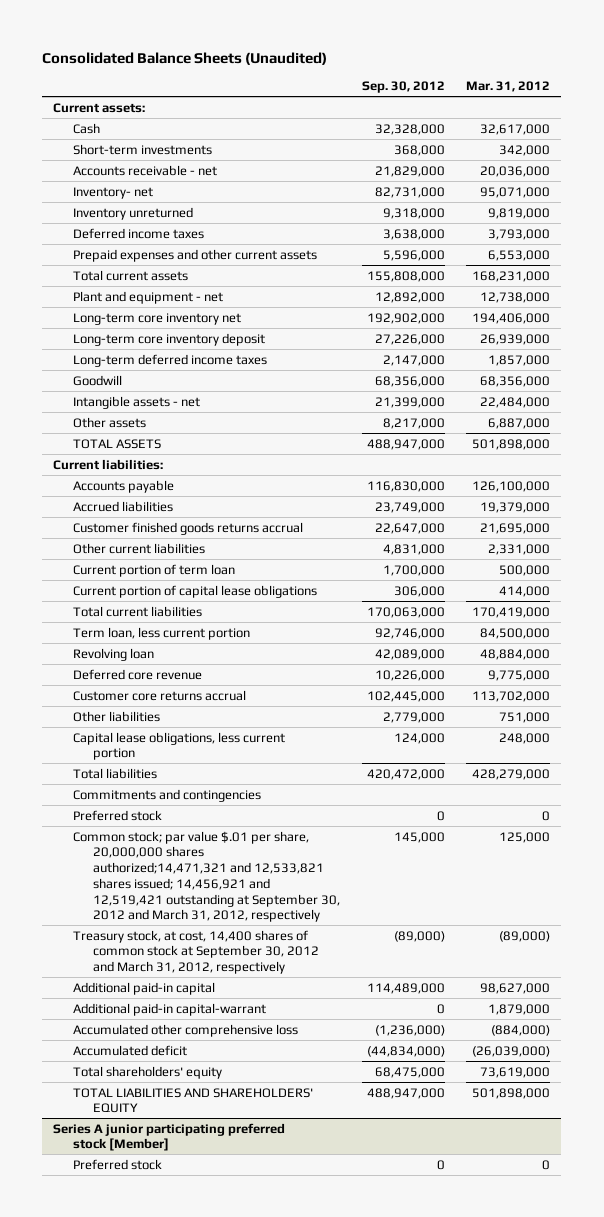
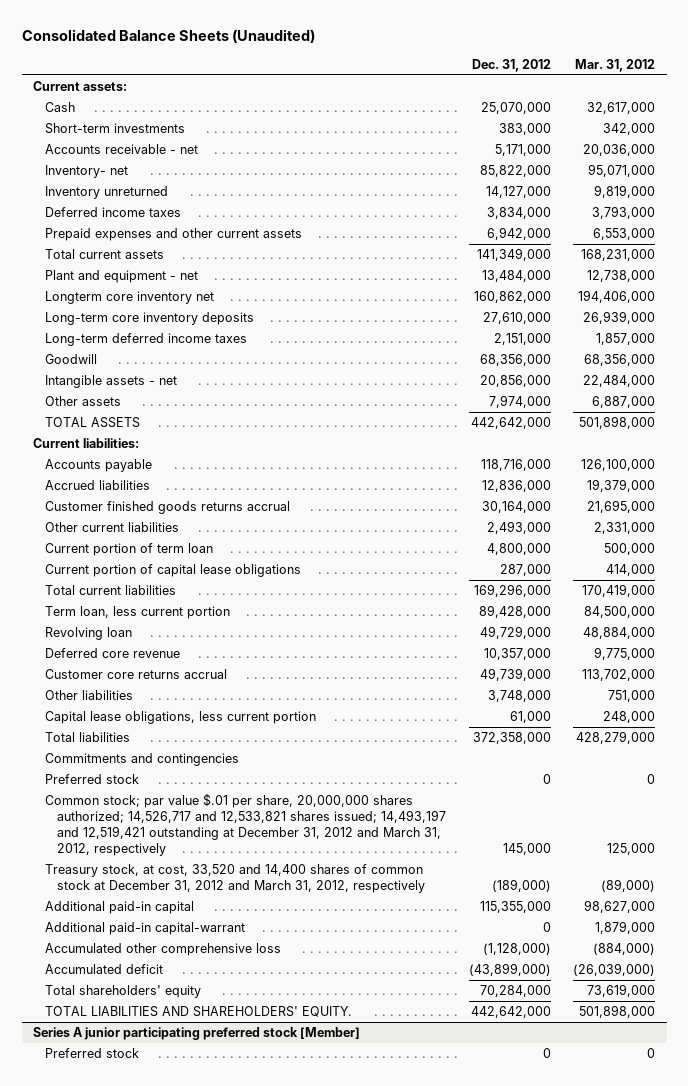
[361,81,445,94] Sep. 30, 2012 -> none
none -> [471,58,551,72] Dec. 31, 2012
[73,312,242,325] Long-term core inventory net -> [45,291,215,305] Longterm core inventory net
[73,332,266,346] Long-term core inventory deposit -> [45,312,255,326] Long-term core inventory deposits
[73,830,341,923] Common stock; par value $.01 per share, 20,000,000 shares authorized;14,471,321 and 12,533,821 shares issued; 14,456,921 and 12,519,421 outstanding at September 30, 2012 and March 31, 2012, respectively -> [45,793,447,856] Common stock; par value $.01 per share, 20,000,000 shares authorized; 14,526,717 and 12,533,821 shares issued; 14,493,197 and 12,519,421 outstanding at December 31, 2012 and March 31, 2012, respectively
[73,929,320,975] Treasury stock, at cost, 14,400 shares of common stock at September 30, 2012 and March 31, 2012, respectively -> [45,864,426,894] Treasury stock, at cost, 33,520 and 14,400 shares of common stock at December 31, 2012 and March 31, 2012, respectively
[73,1087,314,1114] TOTAL LIABILITIES AND SHAREHOLDERS' EQUITY -> [45,1006,353,1018] TOTAL LIABILITIES AND SHAREHOLDERS' EQUITY.

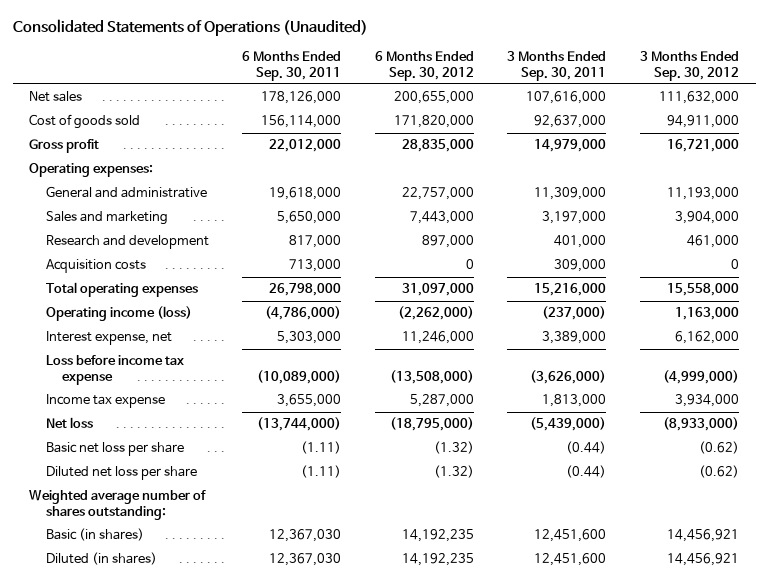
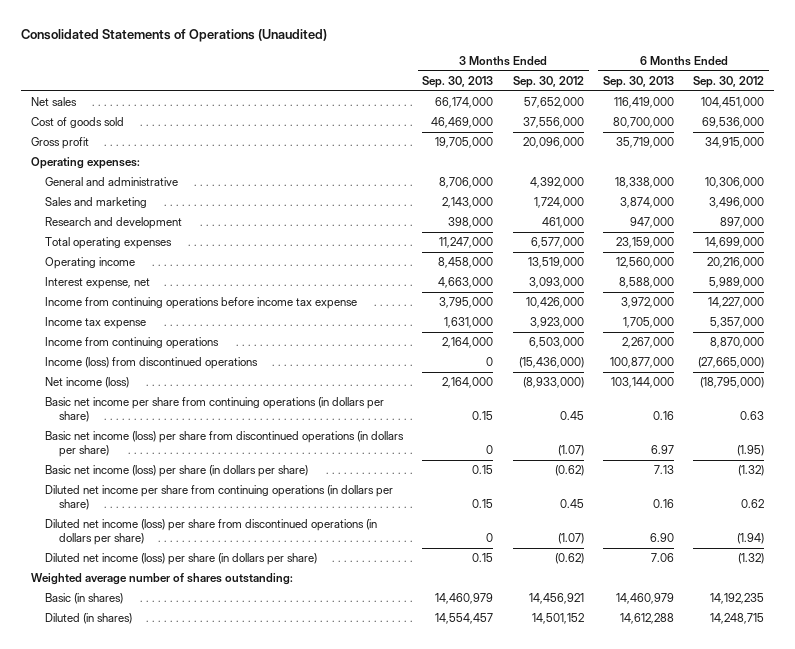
[242,50,342,81] 6 Months Ended Sep. 30, 2011 -> none
[507,50,607,81] 3 Months Ended Sep. 30, 2011 -> none
none -> [422,75,494,88] Sep. 30, 2013
none -> [602,75,674,88] Sep. 30, 2013
[393,91,474,105] 200,655,000 -> [701,97,765,109] 104,451,000
[658,91,739,105] 111,632,000 -> [523,97,584,109] 57,652,000
[393,115,474,129] 171,820,000 -> [702,117,765,129] 69,536,000
[666,115,739,129] 94,911,000 -> [522,117,584,129] 37,556,000
[401,139,474,153] 28,835,000 -> [705,137,765,149] 34,915,000
[666,139,739,153] 16,721,000 -> [522,137,584,149] 20,096,000
[401,187,474,201] 22,757,000 -> [705,177,765,189] 10,306,000
[666,187,739,201] 11,193,000 -> [529,177,584,189] 4,392,000
[409,211,474,225] 7,443,000 -> [709,197,765,209] 3,496,000
[674,211,739,225] 3,904,000 -> [533,197,584,209] 1,724,000
[45,259,146,274] Acquisition costs -> none
[401,283,474,297] 31,097,000 -> [705,237,765,249] 14,699,000
[666,283,739,297] 15,558,000 -> [530,237,584,249] 6,577,000
[45,306,192,322] Operating income (loss) -> [45,257,136,270] Operating income
[397,306,474,321] (2,262,000) -> [707,257,765,269] 20,216,000
[674,307,739,321] 1,163,000 -> [527,257,584,269] 13,519,000
[401,331,474,345] 11,246,000 -> [709,277,765,289] 5,989,000
[674,331,739,345] 6,162,000 -> [528,277,584,289] 3,093,000
[45,355,184,385] Loss before income tax expense -> [45,297,358,310] Income from continuing operations before income tax expense
[389,369,474,384] (13,508,000) -> [708,297,765,309] 14,227,000
[662,369,739,384] (4,999,000) -> [525,297,584,309] 10,426,000
[409,394,474,408] 5,287,000 -> [710,317,765,329] 5,357,000
[674,394,739,408] 3,934,000 -> [529,317,584,329] 3,923,000
none -> [45,337,220,350] Income from continuing operations
none -> [45,357,259,370] Income (loss) from discontinued operations
[45,417,93,429] Net loss -> [45,377,130,389] Net income (loss)
none -> [45,397,385,423] Basic net income per share from continuing operations (in dollars per share)
none -> [45,431,405,458] Basic net income (loss) per share from discontinued operations (in dollars per share)
[45,442,184,457] Basic net loss per share -> [45,465,309,478] Basic net income (loss) per share (in dollars per share)
none -> [45,485,394,511] Diluted net income per share from continuing operations (in dollars per share)
none -> [45,519,378,546] Diluted net income (loss) per share from discontinued operations (in dollars per share)
[45,466,197,481] Diluted net loss per share -> [45,553,318,566] Diluted net income (loss) per share (in dollars per share)
[401,553,474,567] 14,192,235 -> [710,613,765,625] 14,248,715
[666,553,739,567] 14,456,921 -> [531,613,584,625] 14,501,152

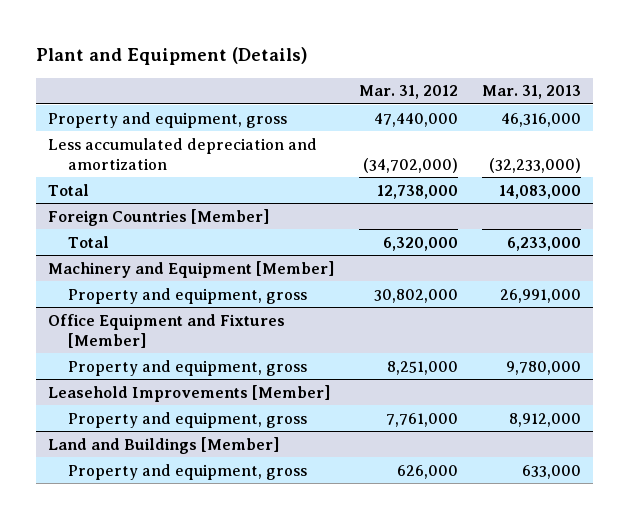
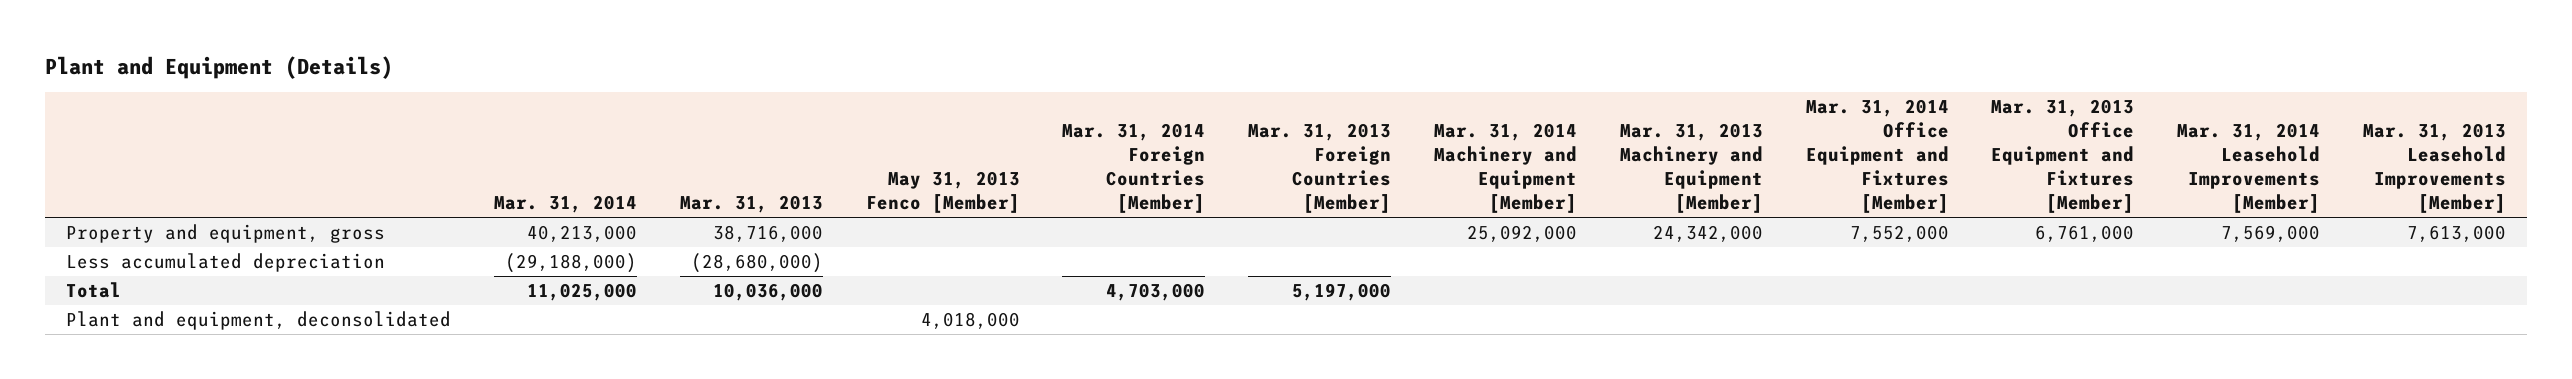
[358,85,458,100] Mar. 31, 2012 -> none
none -> [493,195,637,214] Mar. 31, 2014
none -> [865,171,1020,214] May 31, 2013 Fenco [Member]
none -> [1062,123,1206,214] Mar. 31, 2014 Foreign Countries [Member]
none -> [1248,123,1392,214] Mar. 31, 2013 Foreign Countries [Member]
none -> [1433,123,1577,214] Mar. 31, 2014 Machinery and Equipment [Member]
none -> [1619,123,1763,214] Mar. 31, 2013 Machinery and Equipment [Member]
none -> [1805,99,1949,214] Mar. 31, 2014 Office Equipment and Fixtures [Member]
none -> [1991,99,2135,214] Mar. 31, 2013 Office Equipment and Fixtures [Member]
none -> [2177,123,2321,214] Mar. 31, 2014 Leasehold Improvements [Member]
none -> [2363,123,2507,214] Mar. 31, 2013 Leasehold Improvements [Member]
[48,208,270,226] Foreign Countries [Member] -> none
[67,235,109,248] Total -> none
[48,260,335,278] Machinery and Equipment [Member] -> none
[67,287,307,304] Property and equipment, gross -> none
[48,313,286,348] Office Equipment and Fixtures [Member] -> none
[67,359,307,376] Property and equipment, gross -> none
[48,384,331,402] Leasehold Improvements [Member] -> none
[67,411,307,428] Property and equipment, gross -> none
[48,436,280,454] Land and Buildings [Member] -> none
[67,463,307,480] Property and equipment, gross -> none
[501,112,582,127] 46,316,000 -> [712,225,823,243] 38,716,000
[48,137,318,170] Less accumulated depreciation and amortization -> [66,253,386,273] Less accumulated depreciation
[489,157,582,173] (32,233,000) -> [690,253,823,274] (28,680,000)
[499,184,582,199] 14,083,000 -> [712,283,823,302] 10,036,000
none -> [66,311,452,331] Plant and equipment, deconsolidated

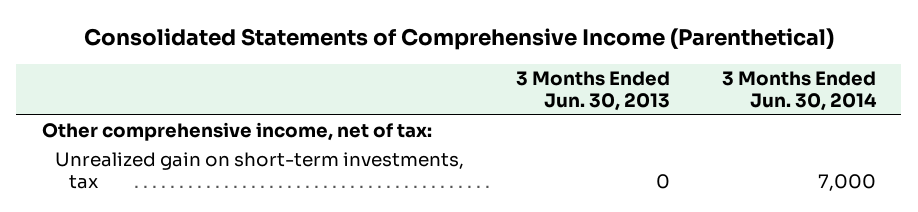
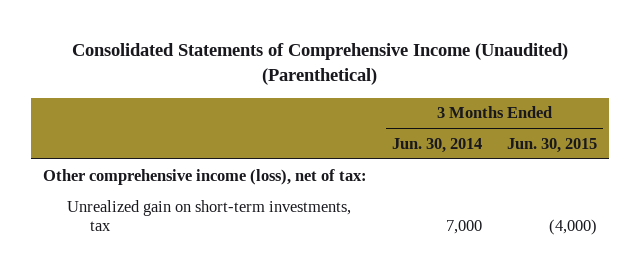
[83,28,834,51] Consolidated Statements of Comprehensive Income (Parenthetical) -> [72,43,569,86] Consolidated Statements of Comprehensive Income (Unaudited) (Parenthetical)
[516,71,671,111] 3 Months Ended Jun. 30, 2013 -> none
none -> [507,137,598,153] Jun. 30, 2015
[42,122,433,142] Other comprehensive income, net of tax: -> [43,168,368,185] Other comprehensive income (loss), net of tax:

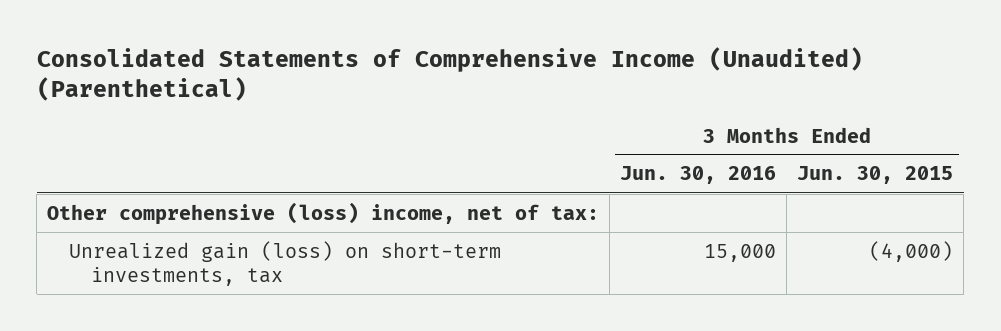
[392,137,483,153] Jun. 30, 2014 -> none
none -> [620,166,777,185] Jun. 30, 2016
[43,168,368,185] Other comprehensive income (loss), net of tax: -> [47,201,600,225] Other comprehensive (loss) income, net of tax:
[66,199,351,232] Unrealized gain on short-term investments, tax -> [69,240,502,286] Unrealized gain (loss) on short-term investments, tax

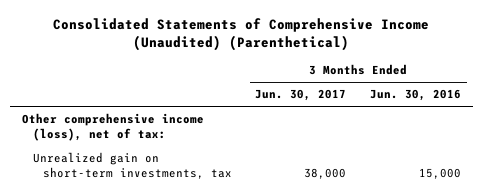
[797,166,954,185] Jun. 30, 2015 -> none
none -> [255,89,347,102] Jun. 30, 2017
[47,201,600,225] Other comprehensive (loss) income, net of tax: -> [22,113,205,142] Other comprehensive income (loss), net of tax:
[69,240,502,286] Unrealized gain (loss) on short-term investments, tax -> [32,152,232,180] Unrealized gain on short-term investments, tax

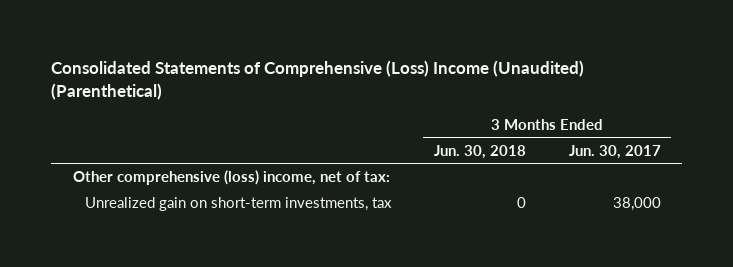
[53,17,430,51] Consolidated Statements of Comprehensive Income (Unaudited) (Parenthetical) -> [51,60,585,101] Consolidated Statements of Comprehensive (Loss) Income (Unaudited) (Parenthetical)
[369,89,461,102] Jun. 30, 2016 -> none
none -> [433,144,526,159] Jun. 30, 2018
[22,113,205,142] Other comprehensive income (loss), net of tax: -> [72,170,390,186] Other comprehensive (loss) income, net of tax:

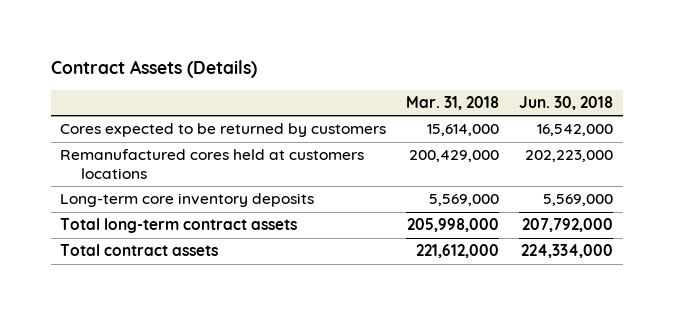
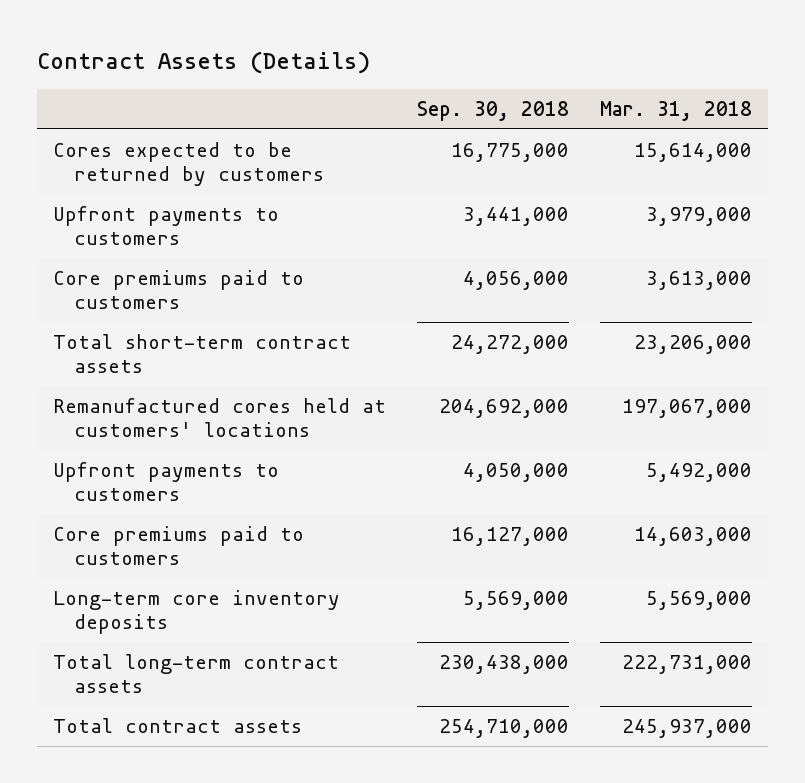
[518,96,613,111] Jun. 30, 2018 -> none
none -> [417,100,570,121] Sep. 30, 2018
none -> [52,205,279,246] Upfront payments to customers
none -> [52,269,304,310] Core premiums paid to customers
none -> [52,333,351,374] Total short-term contract assets
[60,149,365,180] Remanufactured cores held at customers locations -> [52,397,386,438] Remanufactured cores held at customers' locations
[409,150,500,163] 200,429,000 -> [622,398,753,418] 197,067,000
none -> [52,461,279,502] Upfront payments to customers
none -> [52,525,304,566] Core premiums paid to customers
[407,218,500,233] 205,998,000 -> [622,654,753,674] 222,731,000
[416,244,500,259] 221,612,000 -> [622,718,753,738] 245,937,000

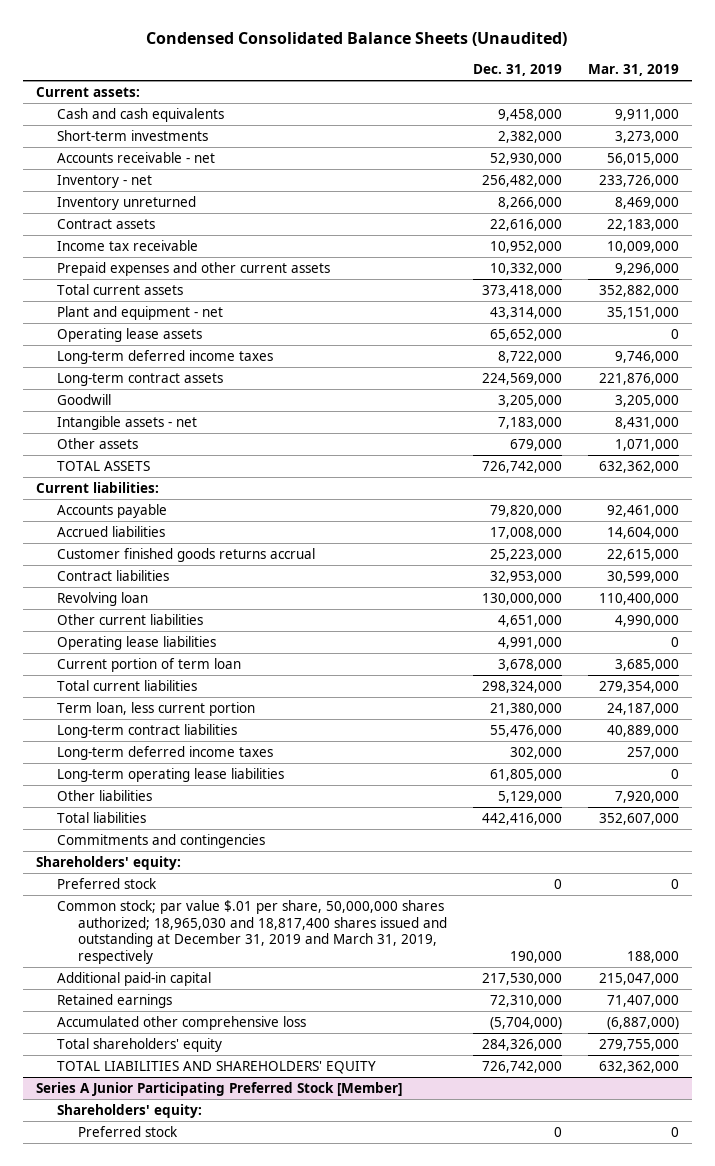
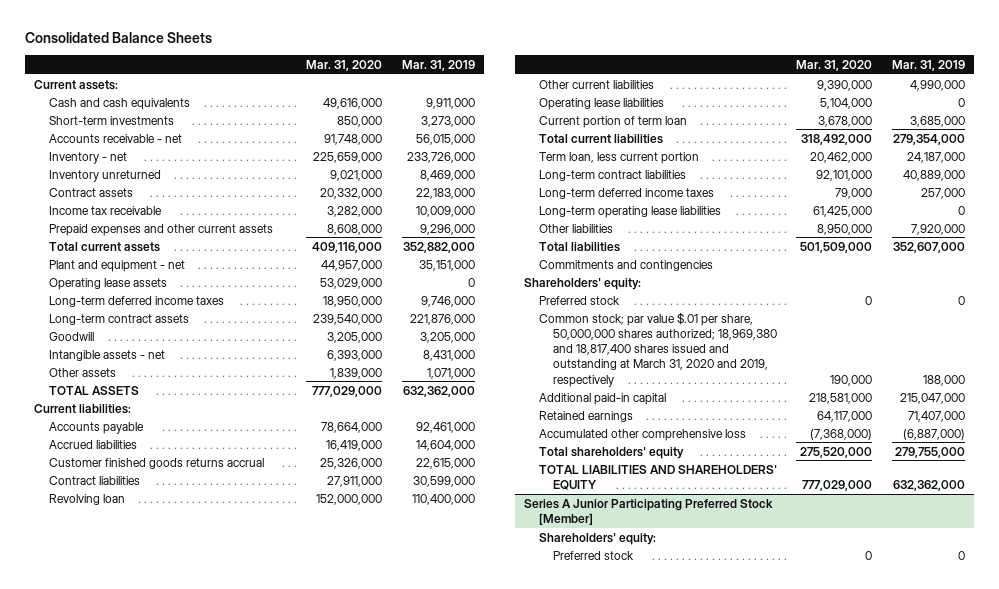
[146,32,568,47] Condensed Consolidated Balance Sheets (Unaudited) -> [24,32,212,44] Consolidated Balance Sheets
[473,63,563,76] Dec. 31, 2019 -> none
none -> [306,59,383,71] Mar. 31, 2020
[57,900,448,965] Common stock; par value $.01 per share, 50,000,000 shares authorized; 18,965,030 and 18,817,400 shares issued and outstanding at December 31, 2019 and March 31, 2019, respectively -> [538,311,778,387] Common stock; par value $.01 per share, 50,000,000 shares authorized; 18,969,380 and 18,817,400 shares issued and outstanding at March 31, 2020 and 2019, respectively

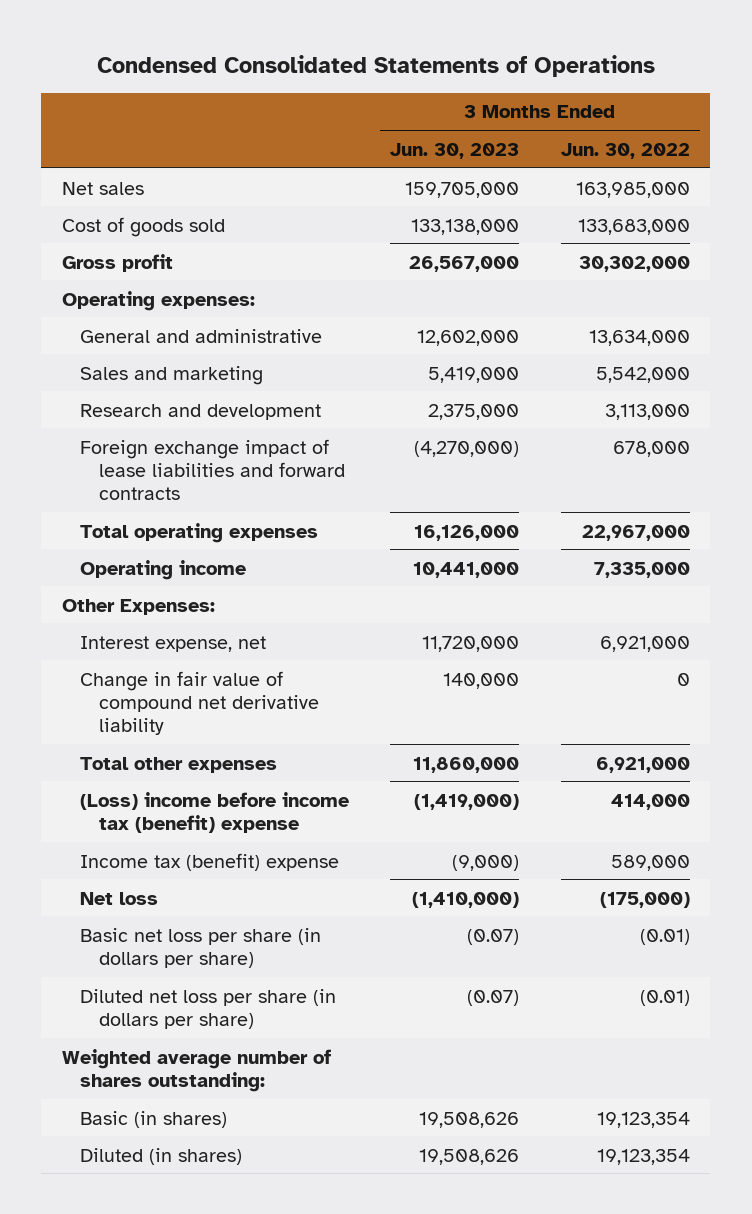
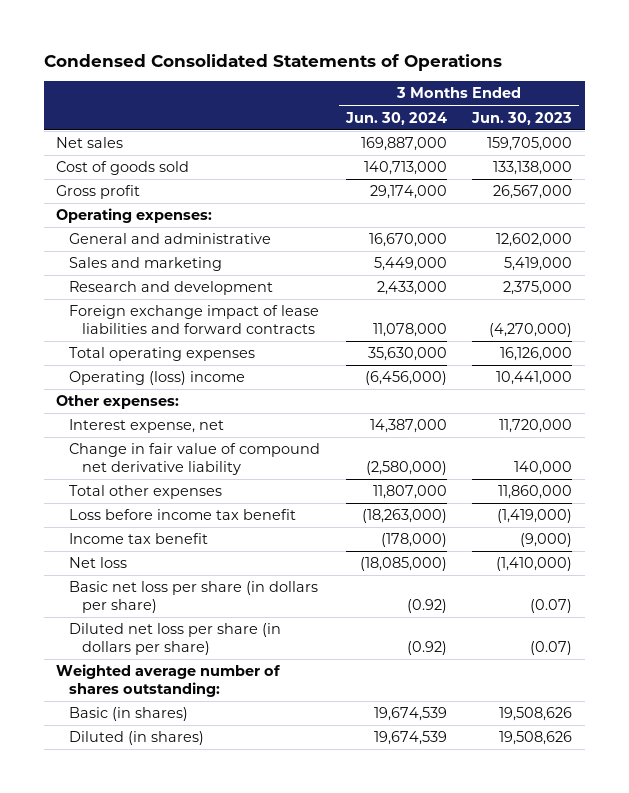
[560,142,690,159] Jun. 30, 2022 -> none
none -> [344,111,447,125] Jun. 30, 2024
[80,559,247,580] Operating income -> [69,371,246,386] Operating (loss) income
[61,598,215,615] Other Expenses: -> [56,395,180,410] Other expenses:
[80,791,350,833] (Loss) income before income tax (benefit) expense -> [69,509,297,521] Loss before income tax benefit
[80,852,340,871] Income tax (benefit) expense -> [69,533,209,545] Income tax benefit

